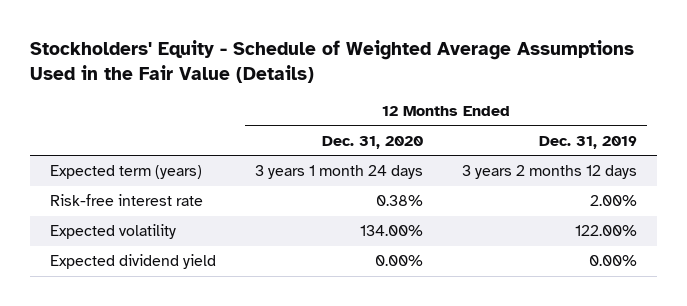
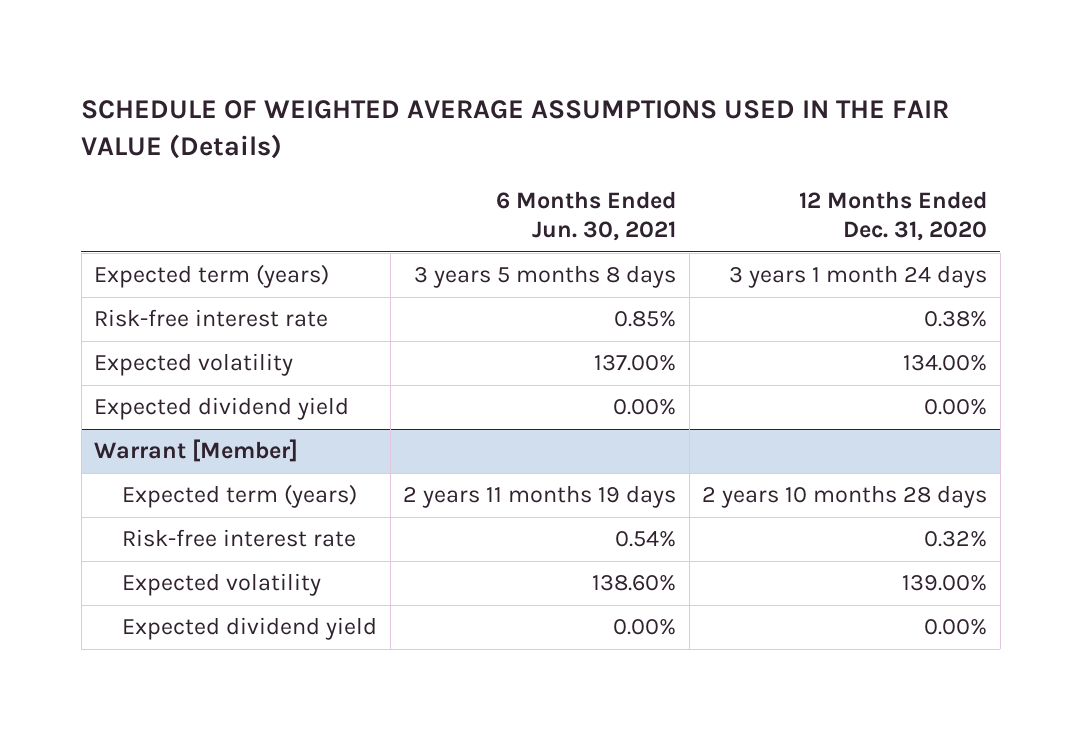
[30,40,635,83] Stockholders' Equity - Schedule of Weighted Average Assumptions Used in the Fair Value (Details) -> [81,99,950,159] SCHEDULE OF WEIGHTED AVERAGE ASSUMPTIONS USED IN THE FAIR VALUE (Details)
[539,135,638,149] Dec. 31, 2019 -> none
none -> [496,190,677,242] 6 Months Ended Jun. 30, 2021
none -> [94,439,299,463] Warrant [Member]
none -> [122,484,358,509] Expected term (years)
none -> [122,529,357,548] Risk-free interest rate
none -> [122,573,322,597] Expected volatility
none -> [122,617,378,641] Expected dividend yield

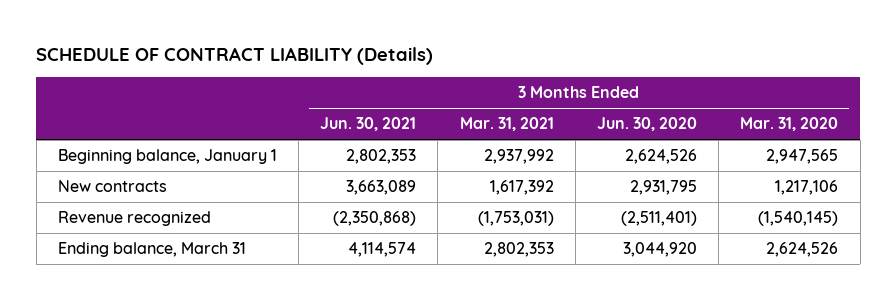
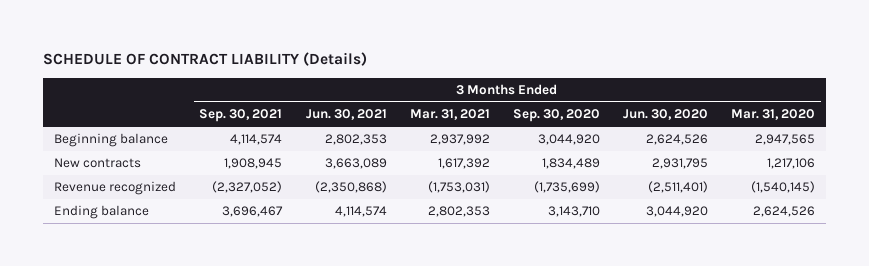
none -> [199,109,283,123] Sep. 30, 2021
none -> [512,109,600,123] Sep. 30, 2020
[57,149,277,165] Beginning balance, January 1 -> [54,133,169,148] Beginning balance
[57,242,246,258] Ending balance, March 31 -> [54,205,150,220] Ending balance

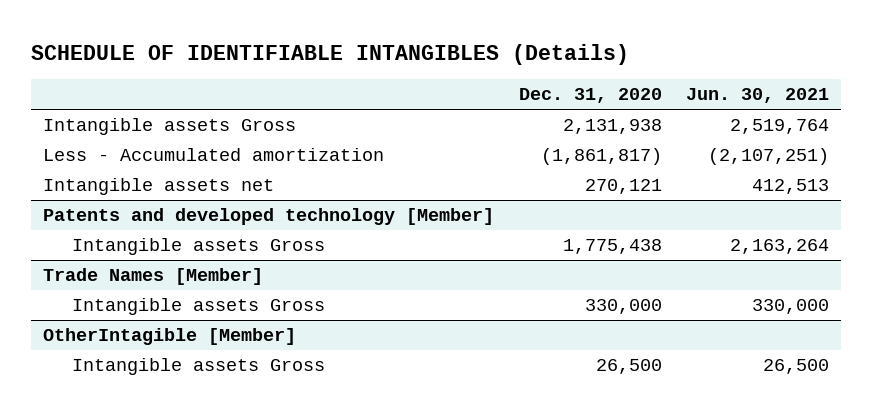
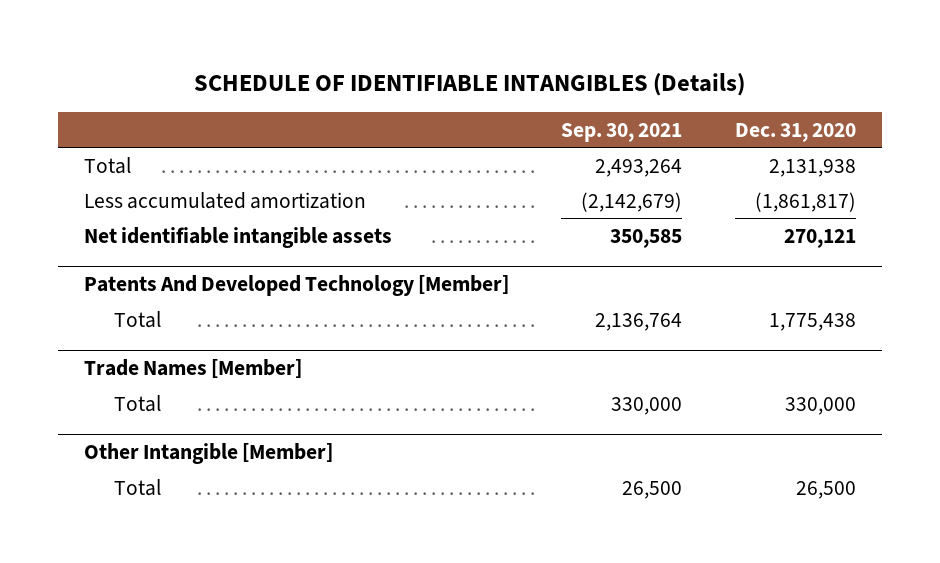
[686,88,830,104] Jun. 30, 2021 -> none
none -> [561,123,683,143] Sep. 30, 2021
[43,118,297,136] Intangible assets Gross -> [83,156,131,174] Total
[43,148,385,162] Less - Accumulated amortization -> [83,191,366,209] Less accumulated amortization
[43,178,275,196] Intangible assets net -> [83,226,392,248] Net identifiable intangible assets
[43,208,495,226] Patents and developed technology [Member] -> [83,275,509,297] Patents And Developed Technology [Member]
[72,238,326,256] Intangible assets Gross -> [113,310,161,328] Total
[72,298,326,316] Intangible assets Gross -> [113,394,161,412] Total
[43,328,297,346] OtherIntagible [Member] -> [83,443,333,465] Other Intangible [Member]
[72,358,326,376] Intangible assets Gross -> [113,478,161,496] Total

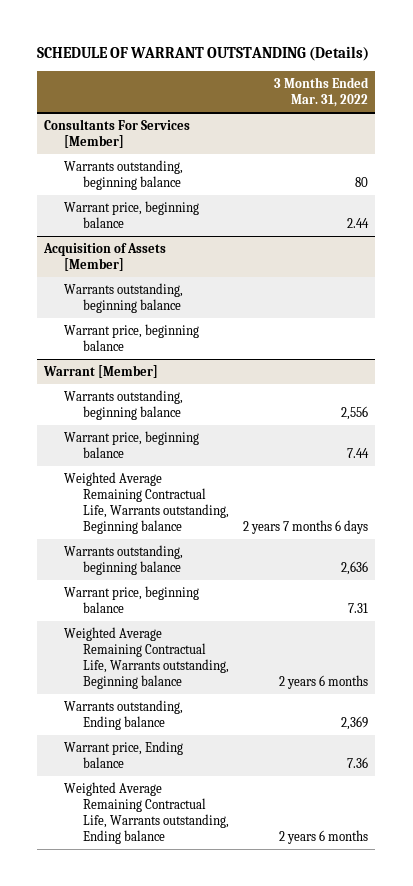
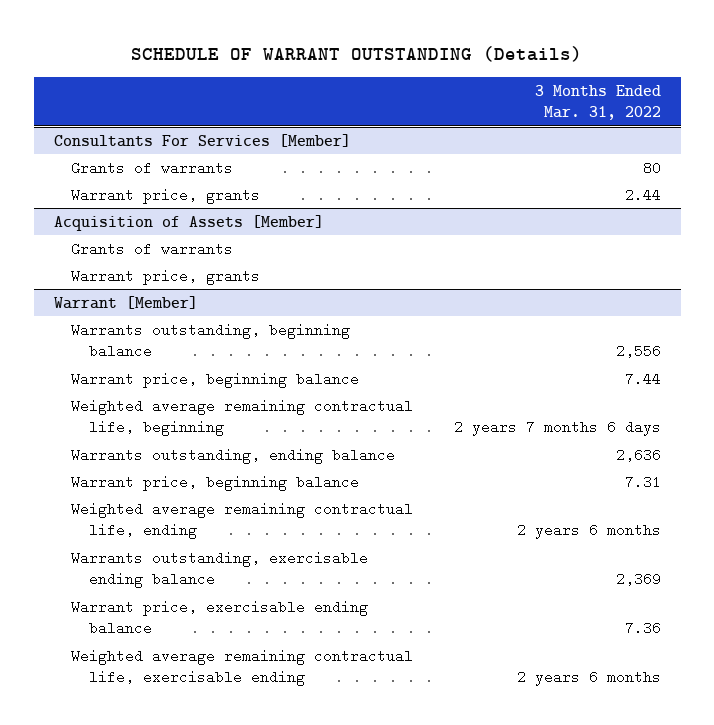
[63,160,183,191] Warrants outstanding, beginning balance -> [71,160,234,175] Grants of warrants
[63,201,199,229] Warrant price, beginning balance -> [71,187,261,204] Warrant price, grants
[63,283,183,314] Warrants outstanding, beginning balance -> [71,241,234,256] Grants of warrants
[63,324,199,352] Warrant price, beginning balance -> [71,268,261,285] Warrant price, grants
[63,472,230,535] Weighted Average Remaining Contractual Life, Warrants outstanding, Beginning balance -> [71,398,414,437] Weighted average remaining contractual life, beginning
[63,545,183,576] Warrants outstanding, beginning balance -> [71,447,396,464] Warrants outstanding, ending balance
[63,627,230,690] Weighted Average Remaining Contractual Life, Warrants outstanding, Beginning balance -> [71,501,414,540] Weighted average remaining contractual life, ending
[63,700,183,731] Warrants outstanding, Ending balance -> [71,550,369,589] Warrants outstanding, exercisable ending balance
[63,741,183,769] Warrant price, Ending balance -> [71,599,369,636] Warrant price, exercisable ending balance
[63,782,230,845] Weighted Average Remaining Contractual Life, Warrants outstanding, Ending balance -> [71,648,414,687] Weighted average remaining contractual life, exercisable ending

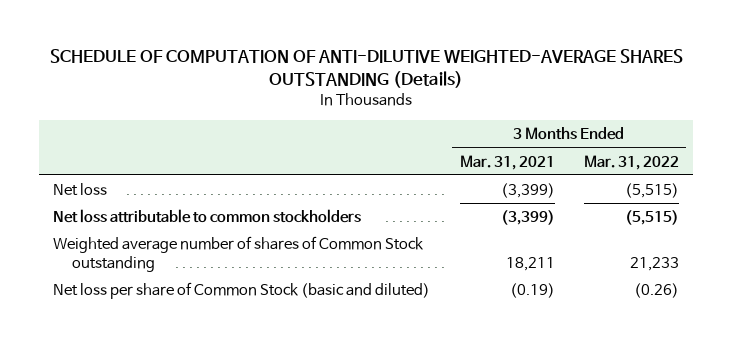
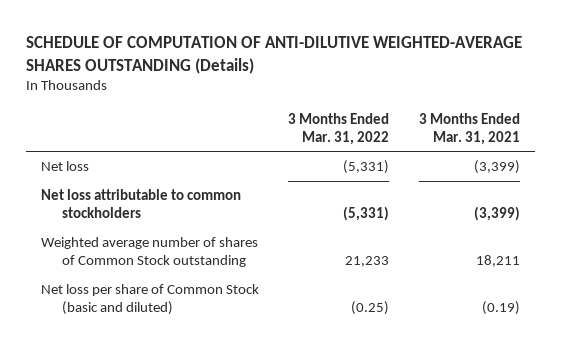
[624,183,679,199] (5,515) -> [343,160,390,175] (5,331)
[624,210,679,226] (5,515) -> [343,205,390,221] (5,331)
[633,283,679,299] (0.26) -> [351,300,390,315] (0.25)

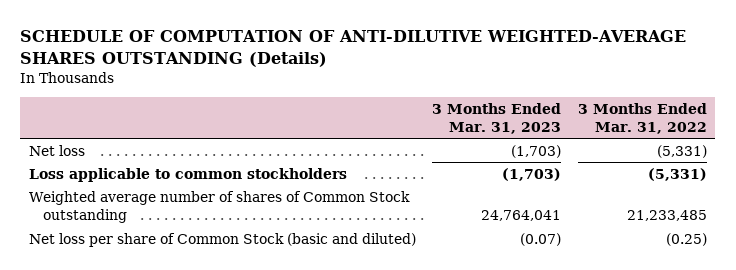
[418,112,520,145] 3 Months Ended Mar. 31, 2021 -> none
none -> [432,102,562,134] 3 Months Ended Mar. 31, 2023
[40,189,241,218] Net loss attributable to common stockholders -> [28,167,347,182] Loss applicable to common stockholders
[345,255,390,267] 21,233 -> [626,209,707,221] 21,233,485

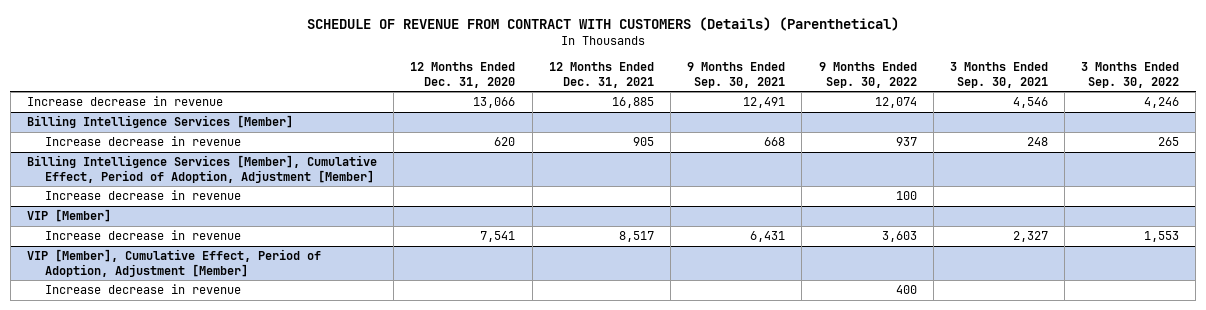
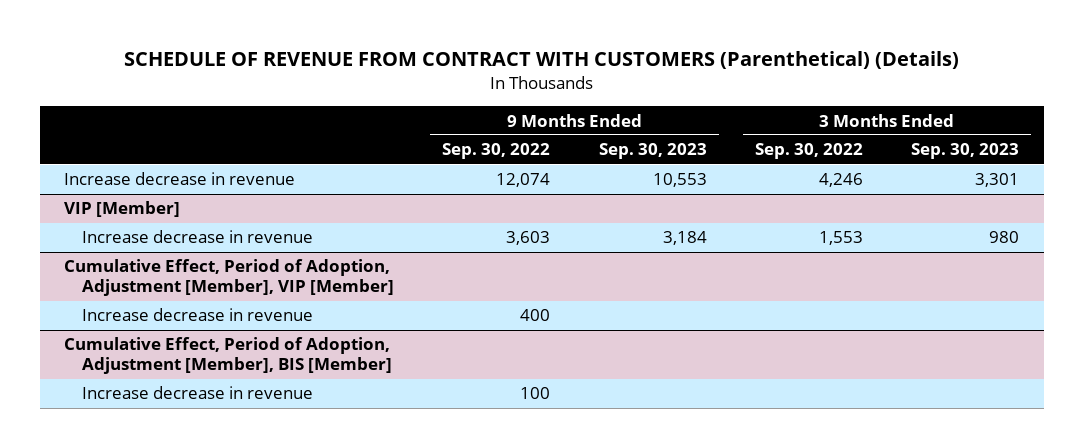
[307,16,900,31] SCHEDULE OF REVENUE FROM CONTRACT WITH CUSTOMERS (Details) (Parenthetical) -> [123,51,959,70] SCHEDULE OF REVENUE FROM CONTRACT WITH CUSTOMERS (Parenthetical) (Details)
[410,62,516,88] 12 Months Ended Dec. 31, 2020 -> none
[548,62,654,88] 12 Months Ended Dec. 31, 2021 -> none
[687,62,786,88] 9 Months Ended Sep. 30, 2021 -> none
[949,62,1048,88] 3 Months Ended Sep. 30, 2021 -> none
none -> [598,143,707,160] Sep. 30, 2023
none -> [911,143,1020,160] Sep. 30, 2023
[26,115,293,129] Billing Intelligence Services [Member] -> none
[45,136,242,147] Increase decrease in revenue -> none
[26,155,377,183] Billing Intelligence Services [Member], Cumulative Effect, Period of Adoption, Adjustment [Member] -> none
[45,190,242,201] Increase decrease in revenue -> none
[26,249,321,277] VIP [Member], Cumulative Effect, Period of Adoption, Adjustment [Member] -> [63,259,395,297] Cumulative Effect, Period of Adoption, Adjustment [Member], VIP [Member]
none -> [63,337,393,375] Cumulative Effect, Period of Adoption, Adjustment [Member], BIS [Member]
none -> [82,386,314,400] Increase decrease in revenue

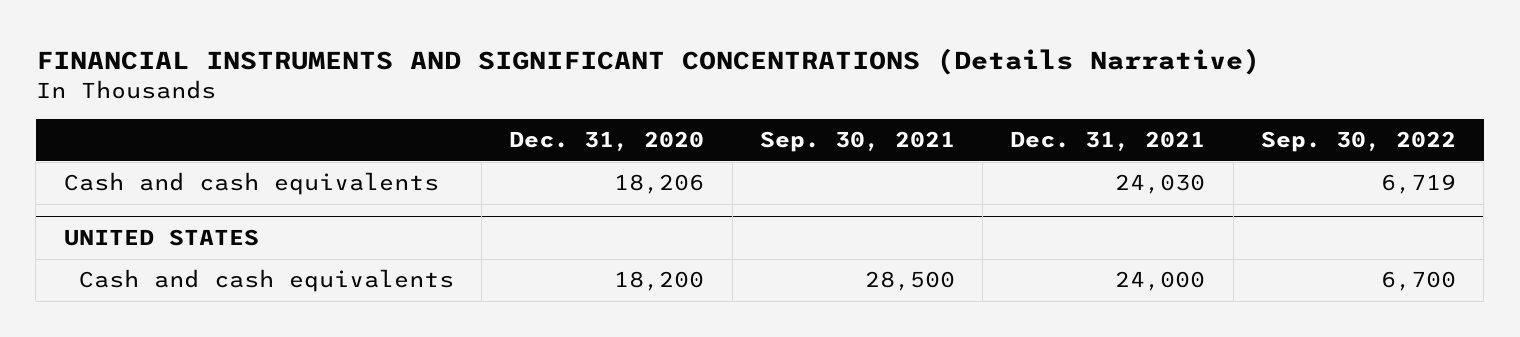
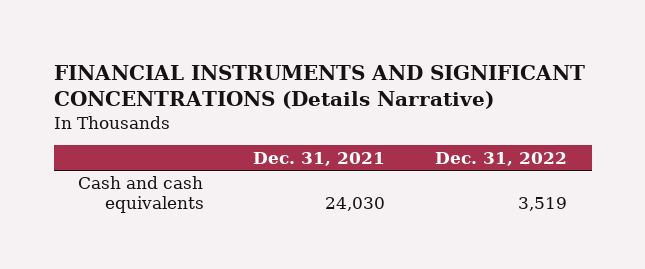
[509,131,705,152] Dec. 31, 2020 -> none
[759,131,955,153] Sep. 30, 2021 -> none
[1260,131,1456,153] Sep. 30, 2022 -> none
none -> [434,151,567,166] Dec. 31, 2022
[63,229,259,247] UNITED STATES -> none
[78,269,454,293] Cash and cash equivalents -> none

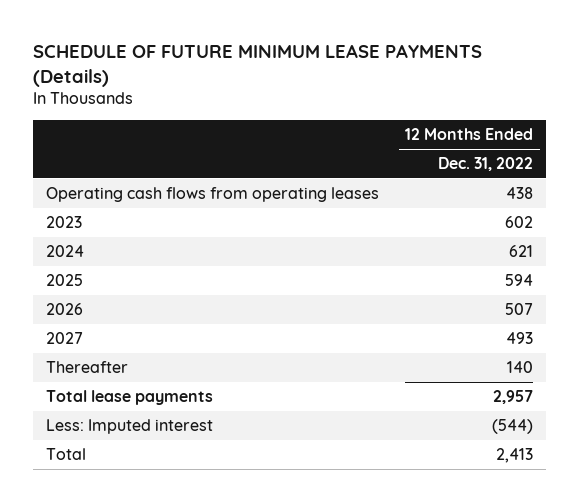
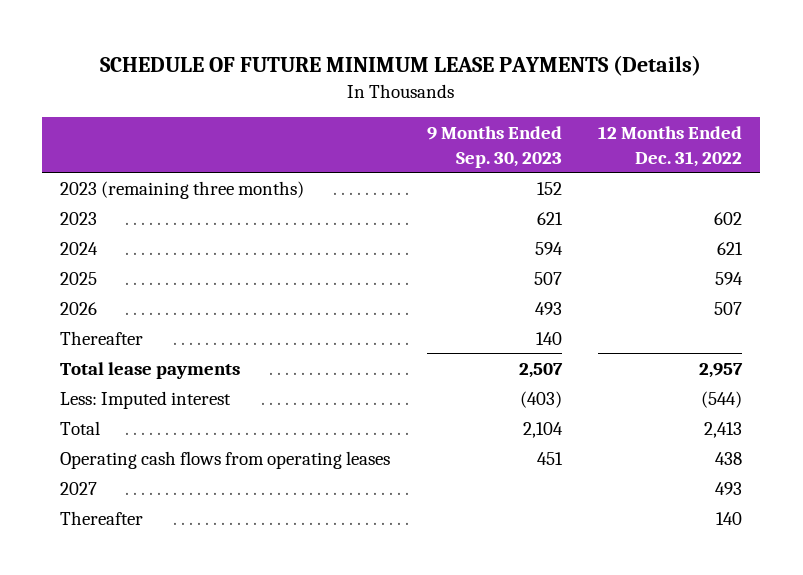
none -> [426,126,562,168] 9 Months Ended Sep. 30, 2023
none -> [60,180,305,199] 2023 (remaining three months)
none -> [60,330,144,345] Thereafter
[46,187,380,203] Operating cash flows from operating leases -> [60,450,391,469] Operating cash flows from operating leases
[46,332,84,345] 2027 -> [60,481,98,495] 2027
[46,361,129,374] Thereafter -> [60,510,144,525] Thereafter

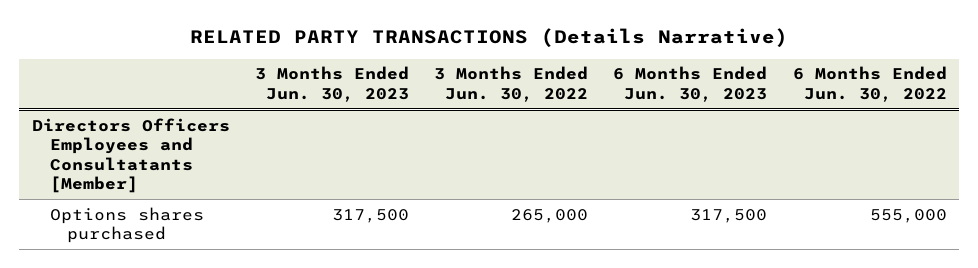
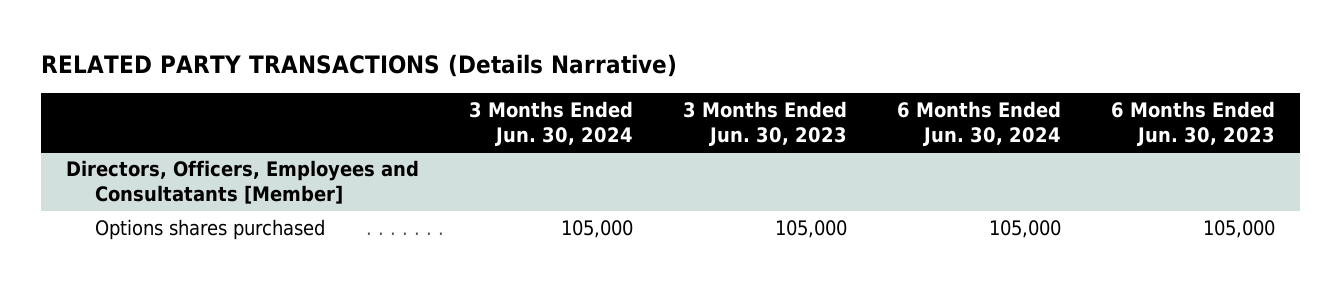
[434,66,589,102] 3 Months Ended Jun. 30, 2022 -> none
[792,66,947,102] 6 Months Ended Jun. 30, 2022 -> none
none -> [469,101,634,146] 3 Months Ended Jun. 30, 2024
none -> [896,101,1061,146] 6 Months Ended Jun. 30, 2024
[31,117,230,194] Directors Officers Employees and Consultatants [Member] -> [66,160,420,204] Directors, Officers, Employees and Consultatants [Member]
[331,208,409,223] 317,500 -> [774,220,847,239] 105,000
[690,208,768,223] 317,500 -> [1202,220,1275,239] 105,000

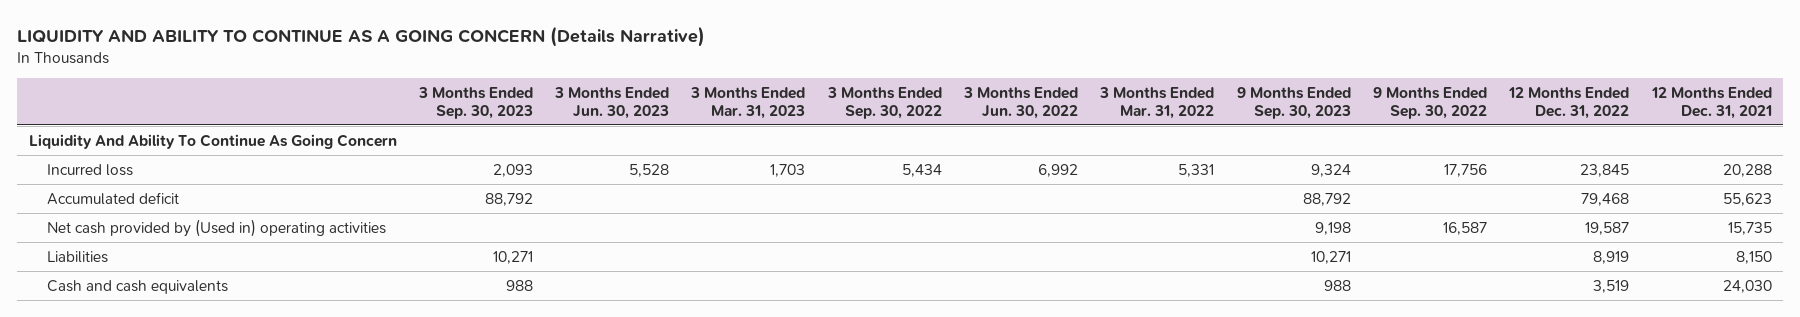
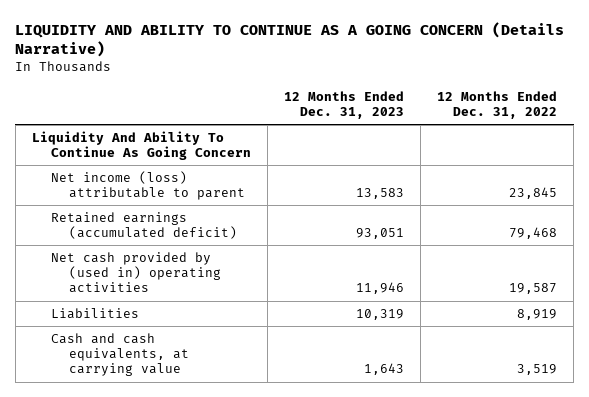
[417,86,533,119] 3 Months Ended Sep. 30, 2023 -> none
[554,86,670,119] 3 Months Ended Jun. 30, 2023 -> none
[690,86,806,119] 3 Months Ended Mar. 31, 2023 -> none
[826,86,942,119] 3 Months Ended Sep. 30, 2022 -> none
[963,86,1079,119] 3 Months Ended Jun. 30, 2022 -> none
[1099,86,1215,119] 3 Months Ended Mar. 31, 2022 -> none
[1236,86,1351,119] 9 Months Ended Sep. 30, 2023 -> none
[1373,86,1488,119] 9 Months Ended Sep. 30, 2022 -> none
[1650,86,1772,119] 12 Months Ended Dec. 31, 2021 -> none
none -> [283,90,404,119] 12 Months Ended Dec. 31, 2023
[46,163,133,176] Incurred loss -> [50,170,246,201] Net income (loss) attributable to parent
[46,191,179,205] Accumulated deficit -> [50,211,238,240] Retained earnings (accumulated deficit)
[46,218,386,237] Net cash provided by (Used in) operating activities -> [50,251,222,294] Net cash provided by (used in) operating activities
[46,279,228,294] Cash and cash equivalents -> [50,332,190,377] Cash and cash equivalents, at carrying value

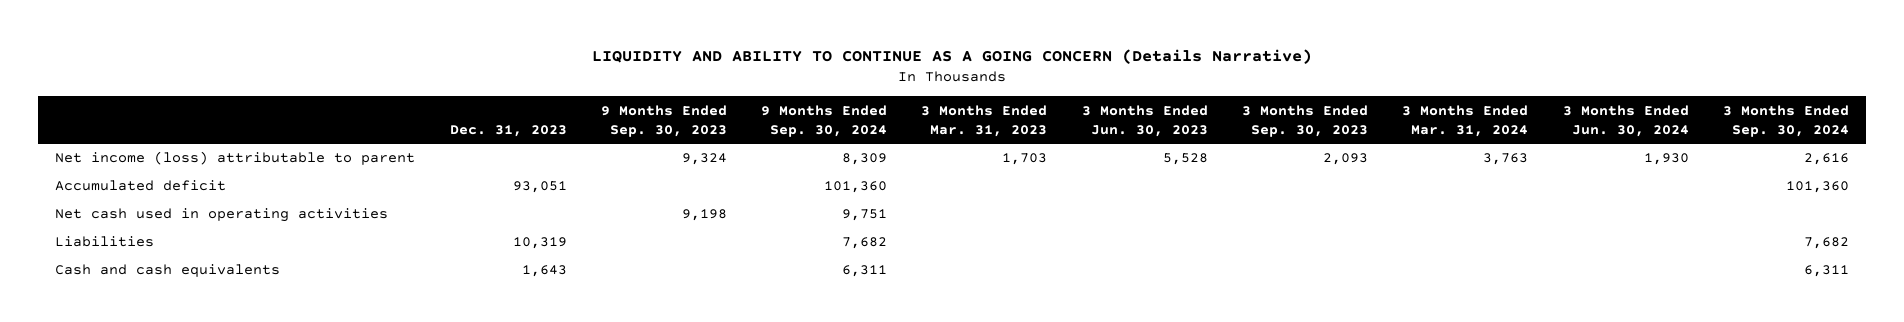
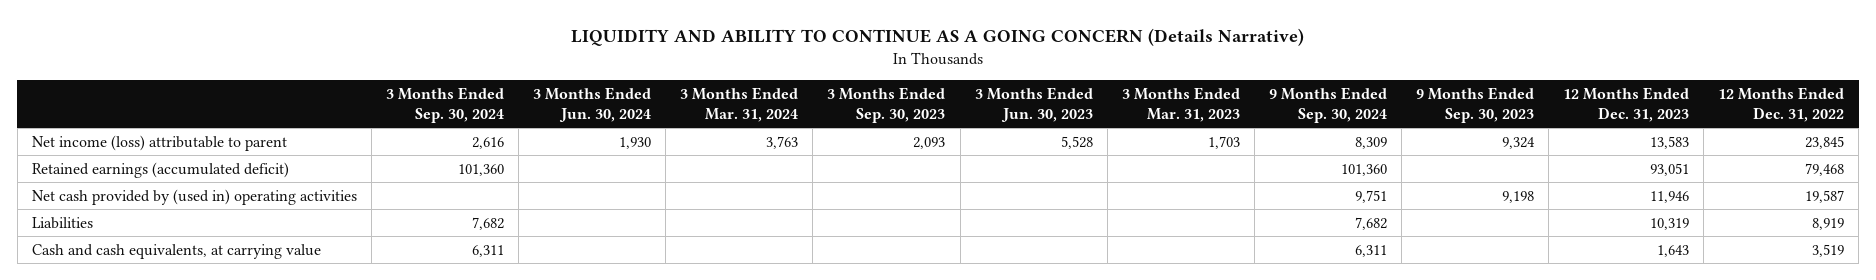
[449,124,567,137] Dec. 31, 2023 -> none
none -> [1563,87,1690,122] 12 Months Ended Dec. 31, 2023
none -> [1718,87,1845,122] 12 Months Ended Dec. 31, 2022
[55,180,227,192] Accumulated deficit -> [31,161,289,178] Retained earnings (accumulated deficit)
[55,208,389,223] Net cash used in operating activities -> [31,188,357,205] Net cash provided by (used in) operating activities
[55,264,281,278] Cash and cash equivalents -> [31,243,321,259] Cash and cash equivalents, at carrying value

